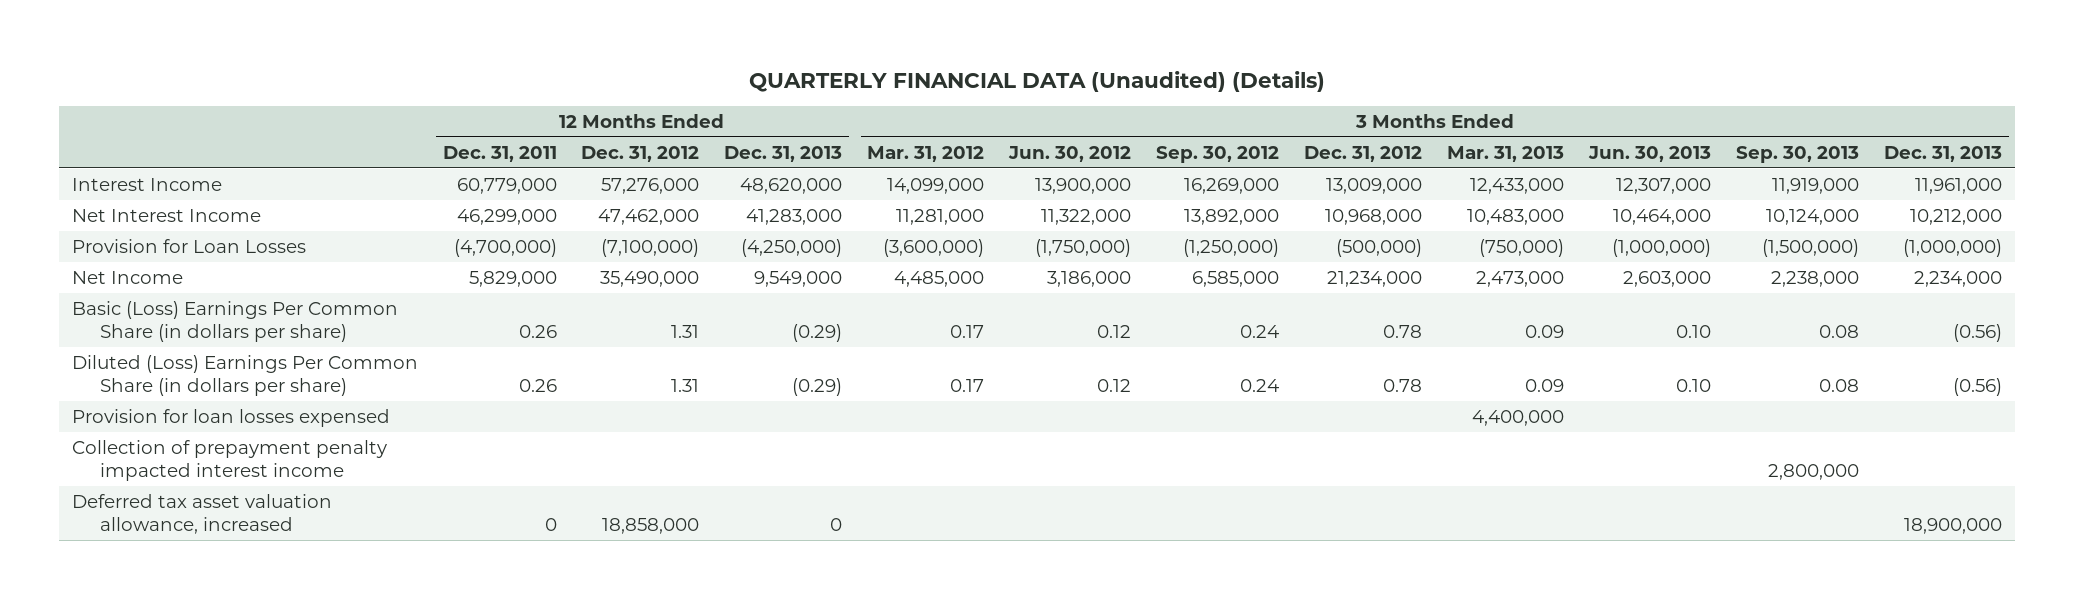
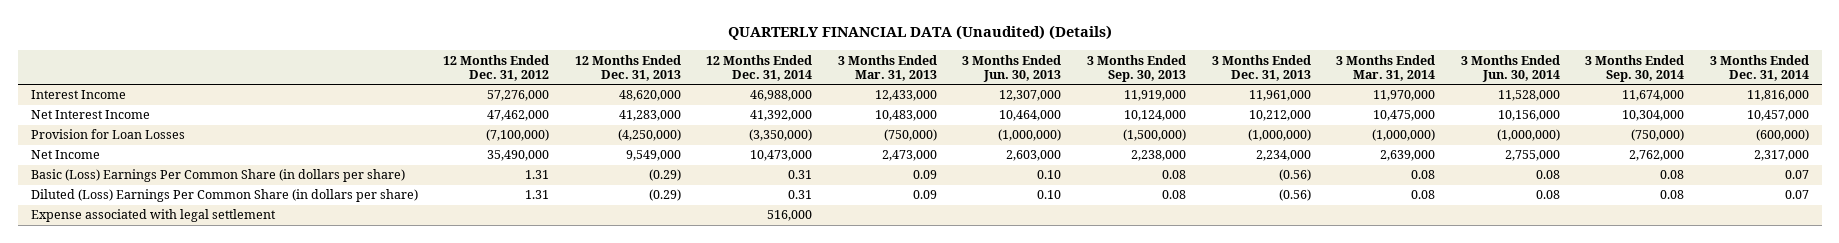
[442,145,557,162] Dec. 31, 2011 -> none
[867,145,985,162] Mar. 31, 2012 -> none
[1008,145,1132,162] Jun. 30, 2012 -> none
[1156,145,1280,163] Sep. 30, 2012 -> none
[1304,145,1423,162] Dec. 31, 2012 -> none
none -> [706,54,813,82] 12 Months Ended Dec. 31, 2014
none -> [1336,54,1436,82] 3 Months Ended Mar. 31, 2014
none -> [1460,54,1560,83] 3 Months Ended Jun. 30, 2014
none -> [1585,54,1685,83] 3 Months Ended Sep. 30, 2014
none -> [1709,54,1809,82] 3 Months Ended Dec. 31, 2014
[71,408,390,427] Provision for loan losses expensed -> none
[71,439,387,482] Collection of prepayment penalty impacted interest income -> none
[71,493,332,535] Deferred tax asset valuation allowance, increased -> none
none -> [30,209,276,223] Expense associated with legal settlement

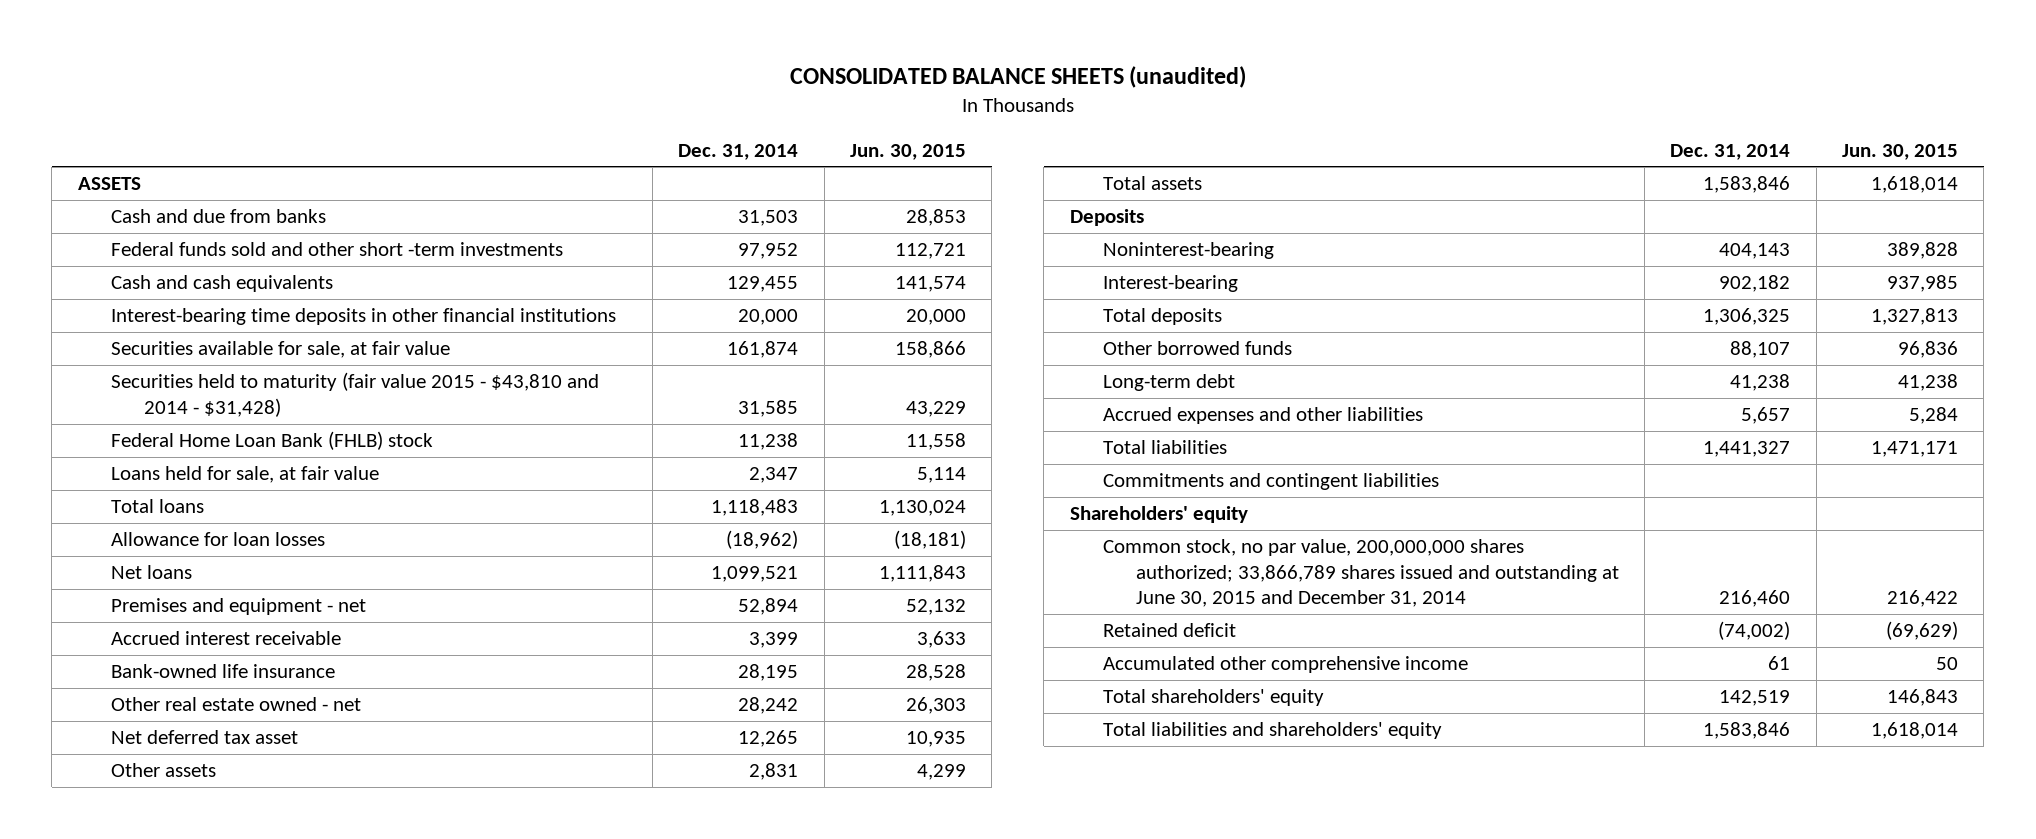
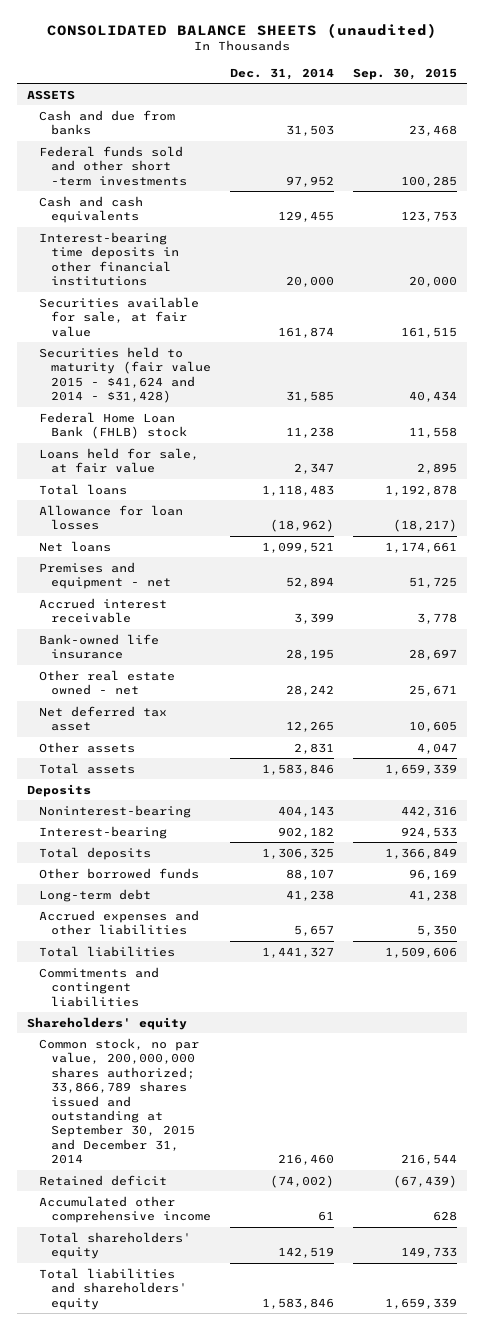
[849,143,966,160] Jun. 30, 2015 -> none
none -> [353,67,458,80] Sep. 30, 2015
[110,372,599,417] Securities held to maturity (fair value 2015 - $43,810 and 2014 - $31,428) -> [38,346,211,404] Securities held to maturity (fair value 2015 - $41,624 and 2014 - $31,428)
[1102,539,1619,608] Common stock, no par value, 200,000,000 shares authorized; 33,866,789 shares issued and outstanding at June 30, 2015 and December 31, 2014 -> [38,1037,199,1165] Common stock, no par value, 200,000,000 shares authorized; 33,866,789 shares issued and outstanding at September 30, 2015 and December 31, 2014

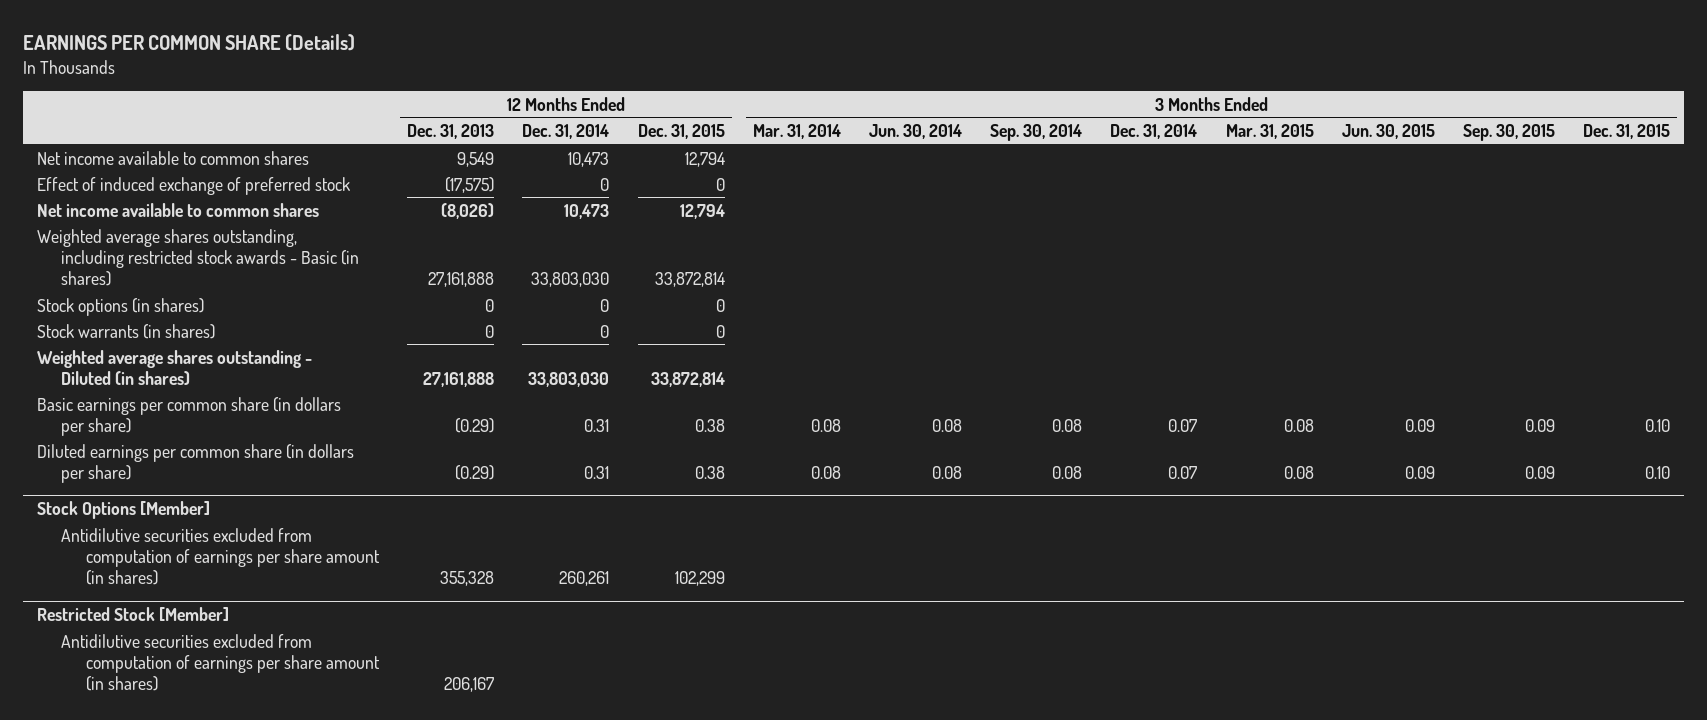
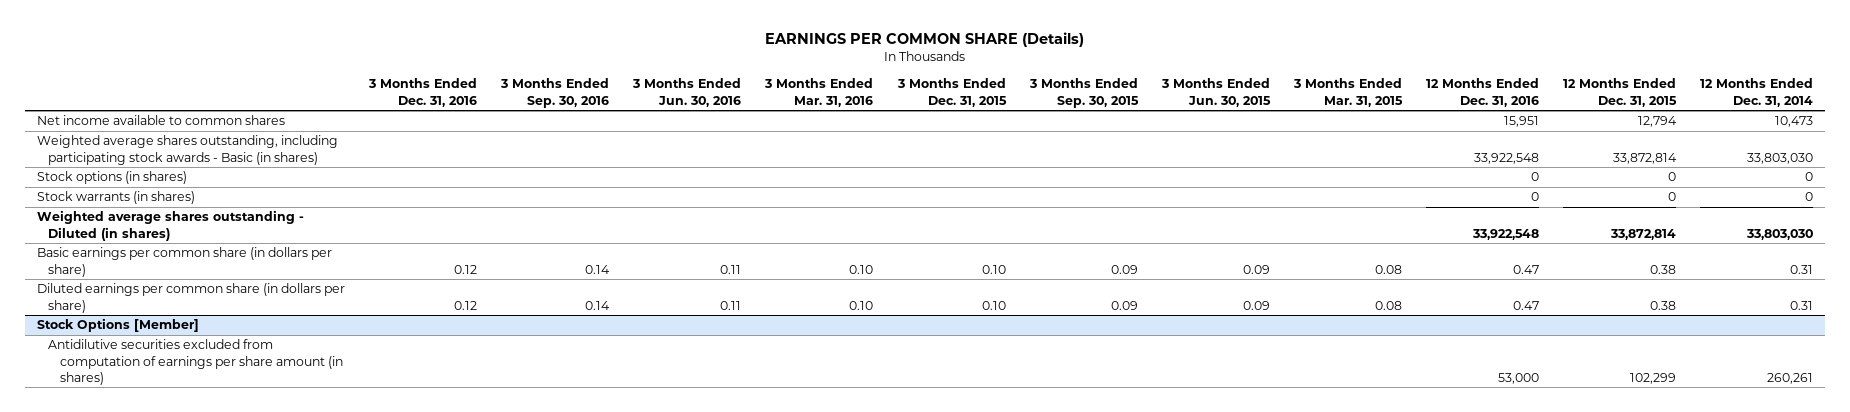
[407,124,495,140] Dec. 31, 2013 -> none
[752,124,841,140] Mar. 31, 2014 -> none
[869,124,963,140] Jun. 30, 2014 -> none
[990,124,1083,142] Sep. 30, 2014 -> none
[1110,124,1198,140] Dec. 31, 2014 -> none
none -> [367,78,477,107] 3 Months Ended Dec. 31, 2016
none -> [500,78,610,108] 3 Months Ended Sep. 30, 2016
none -> [632,78,742,107] 3 Months Ended Jun. 30, 2016
none -> [764,78,874,107] 3 Months Ended Mar. 31, 2016
none -> [1426,78,1540,107] 12 Months Ended Dec. 31, 2016
[36,176,350,195] Effect of induced exchange of preferred stock -> none
[36,202,319,217] Net income available to common shares -> none
[36,228,360,286] Weighted average shares outstanding, including restricted stock awards - Basic (in shares) -> [36,135,338,165] Weighted average shares outstanding, including participating stock awards - Basic (in shares)
[36,607,229,622] Restricted Stock [Member] -> none
[61,633,380,691] Antidilutive securities excluded from computation of earnings per share amount (in shares) -> none

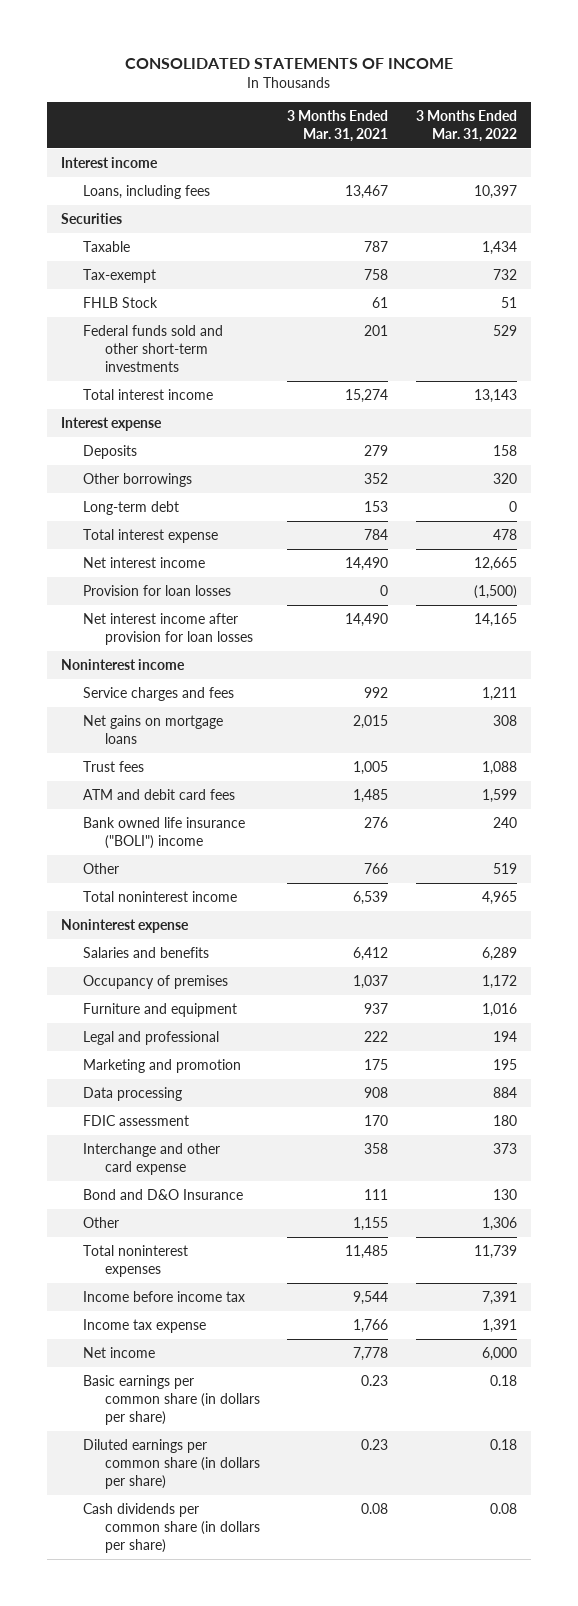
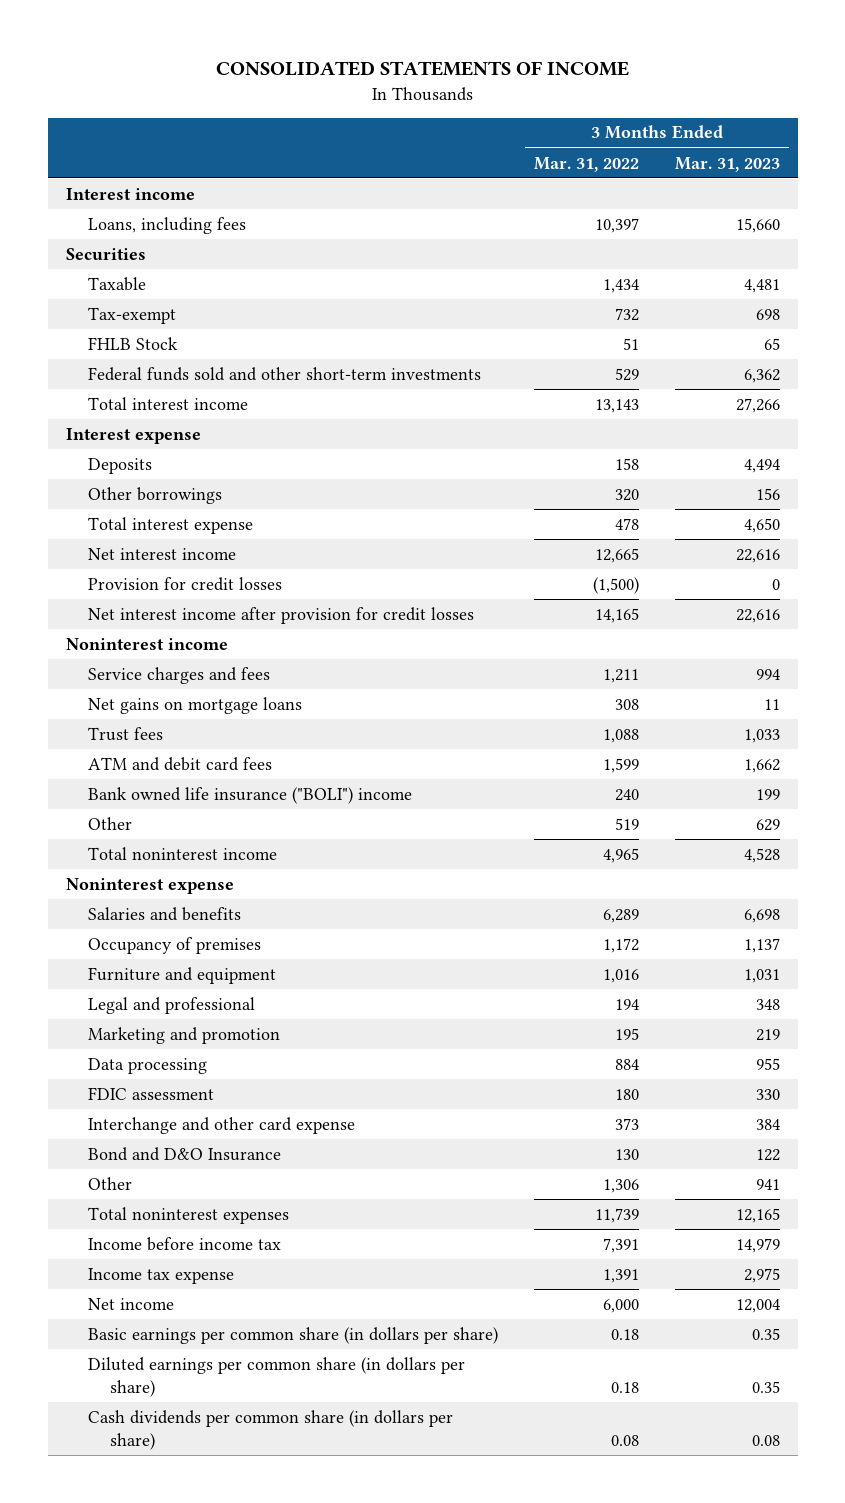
[287,109,389,142] 3 Months Ended Mar. 31, 2021 -> none
none -> [674,156,780,172] Mar. 31, 2023
[82,500,179,515] Long-term debt -> none
[82,584,231,596] Provision for loan losses -> [87,576,282,591] Provision for credit losses
[82,612,253,646] Net interest income after provision for loan losses -> [87,606,474,624] Net interest income after provision for credit losses

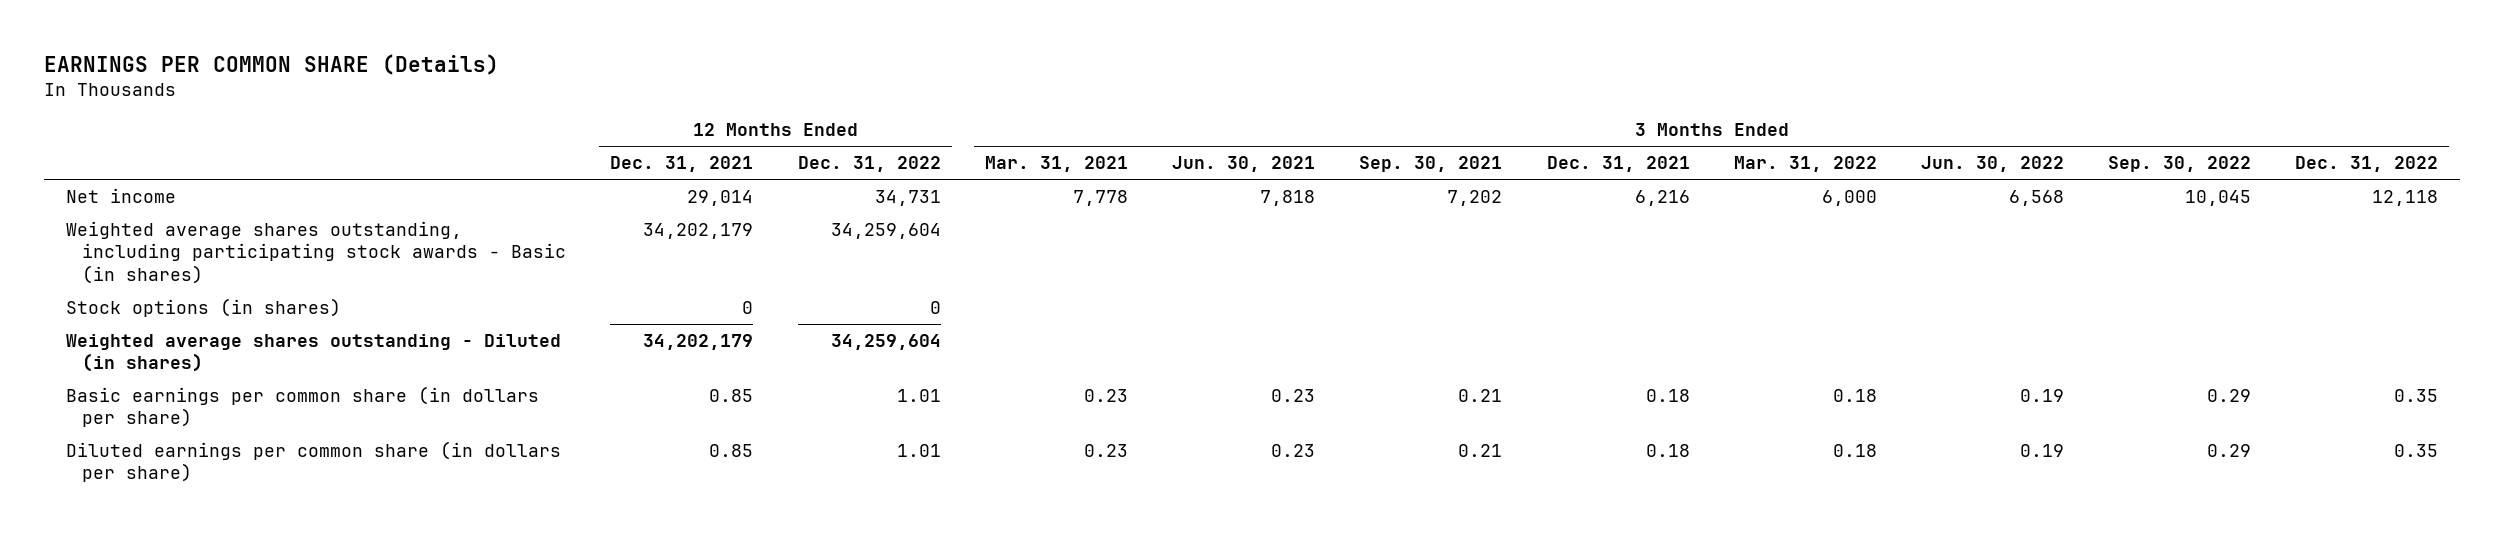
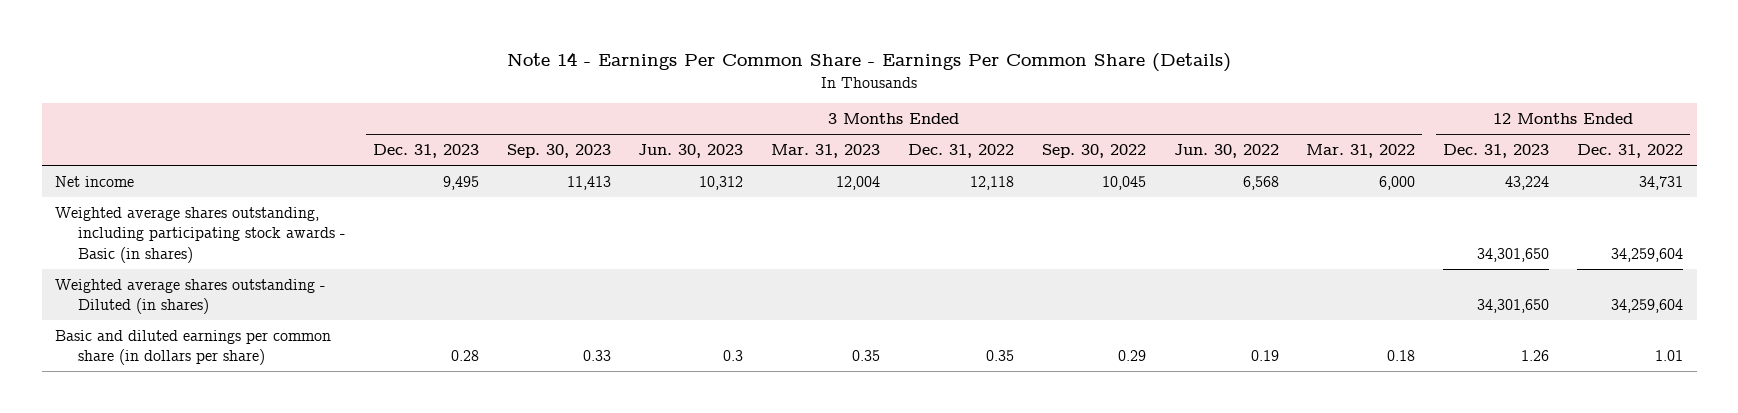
[44,53,500,75] EARNINGS PER COMMON SHARE (Details) -> [507,52,1232,73] Note 14 - Earnings Per Common Share - Earnings Per Common Share (Details)
[610,156,754,173] Dec. 31, 2021 -> none
[984,156,1128,173] Mar. 31, 2021 -> none
[1172,156,1316,173] Jun. 30, 2021 -> none
[1359,156,1503,173] Sep. 30, 2021 -> none
[1546,156,1690,173] Dec. 31, 2021 -> none
none -> [372,144,479,159] Dec. 31, 2023
none -> [506,144,611,159] Sep. 30, 2023
none -> [638,144,744,159] Jun. 30, 2023
none -> [771,144,881,159] Mar. 31, 2023
none -> [1443,144,1550,159] Dec. 31, 2023
[66,297,342,317] Stock options (in shares) -> none
[66,440,562,483] Diluted earnings per common share (in dollars per share) -> none
[66,385,540,428] Basic earnings per common share (in dollars per share) -> [55,329,332,366] Basic and diluted earnings per common share (in dollars per share)

